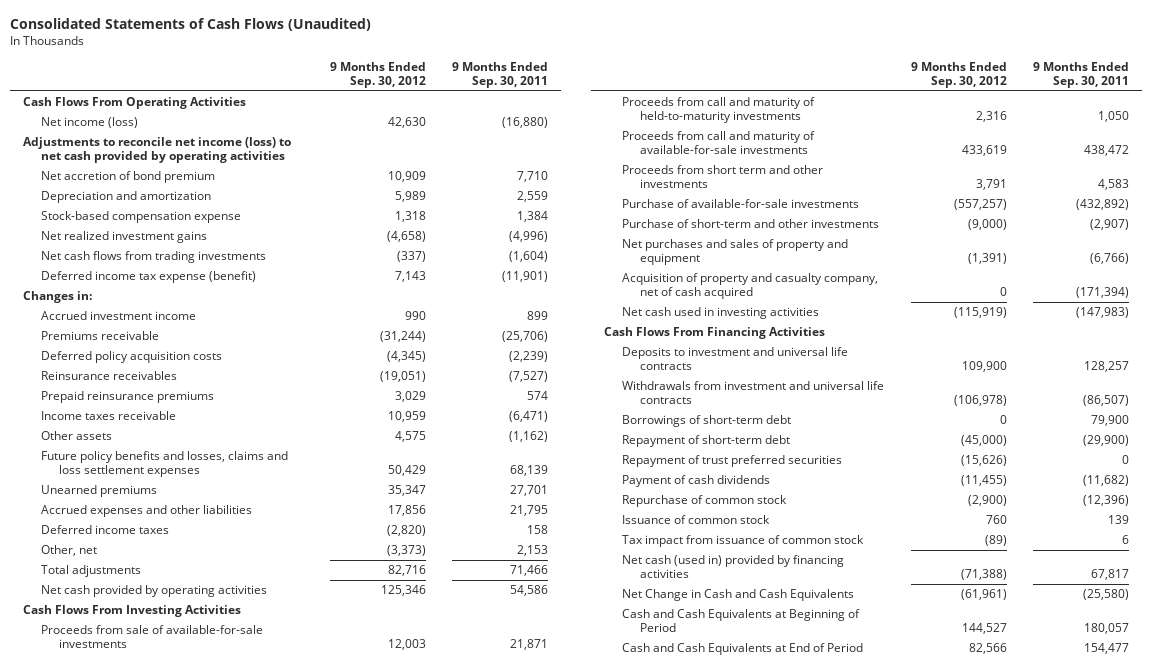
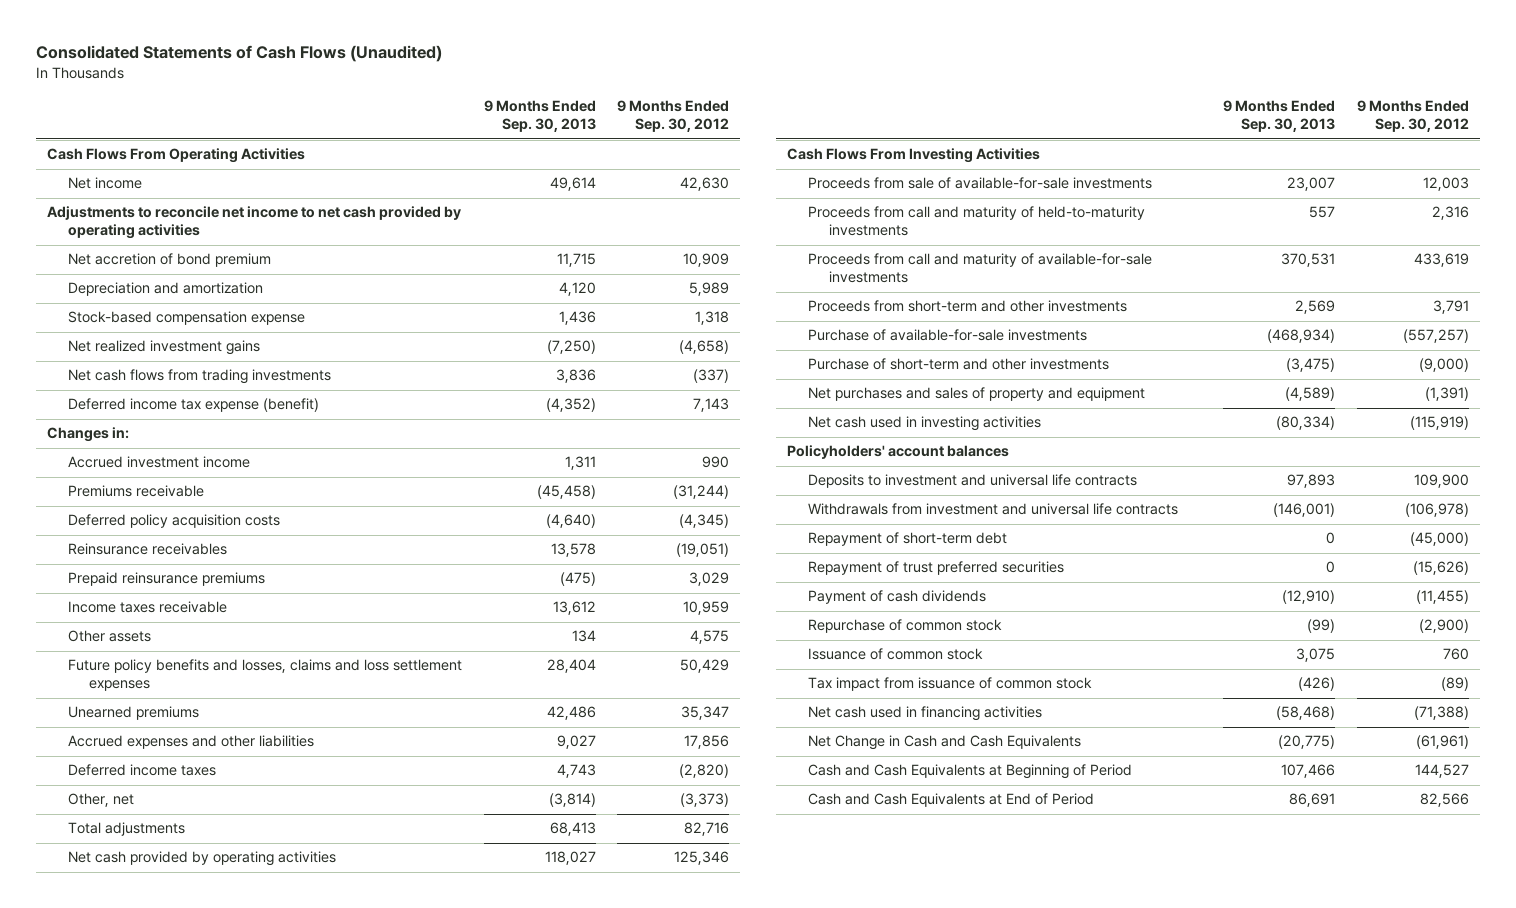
[452,61,549,88] 9 Months Ended Sep. 30, 2011 -> none
none -> [483,100,596,133] 9 Months Ended Sep. 30, 2013
[41,117,139,129] Net income (loss) -> [68,177,143,190] Net income
[23,137,292,164] Adjustments to reconcile net income (loss) to net cash provided by operating activities -> [46,206,461,240] Adjustments to reconcile net income to net cash provided by operating activities
[622,165,824,189] Proceeds from short term and other investments -> [807,300,1127,313] Proceeds from short-term and other investments
[622,273,879,300] Acquisition of property and casualty company, net of cash acquired -> none
[604,327,826,340] Cash Flows From Financing Activities -> none
none -> [786,445,1009,460] Policyholders' account balances
[622,415,792,428] Borrowings of short-term debt -> none
[622,555,845,579] Net cash (used in) provided by financing activities -> [807,706,1042,722] Net cash used in financing activities

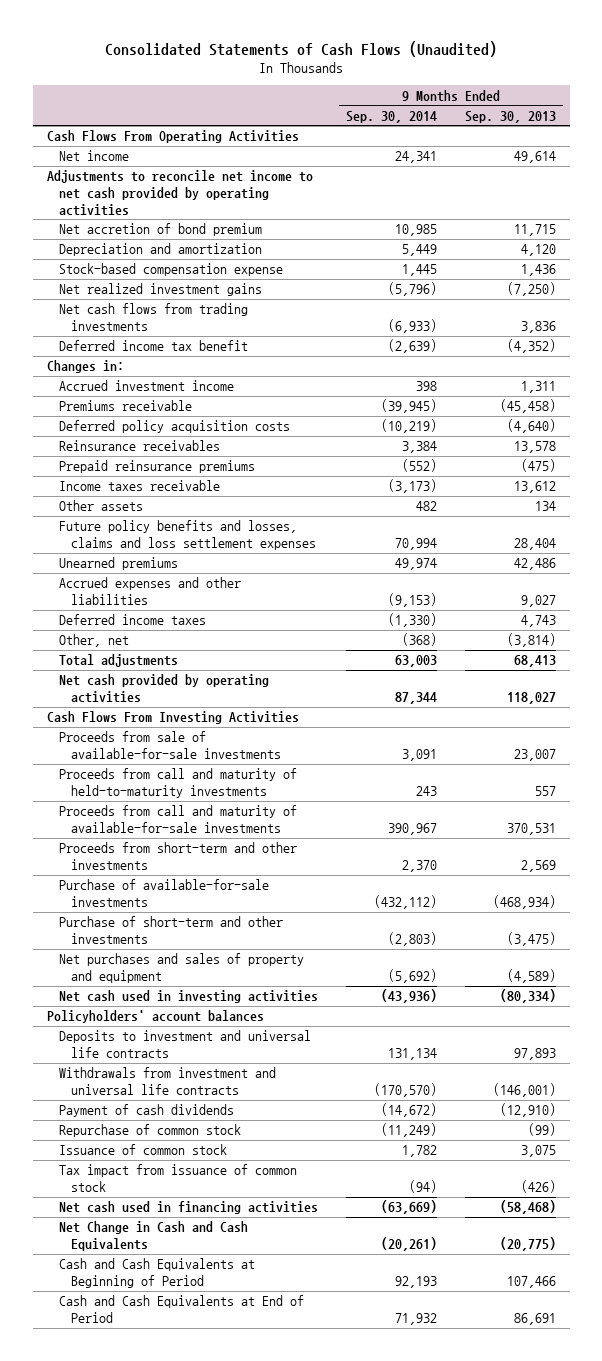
[617,100,730,133] 9 Months Ended Sep. 30, 2012 -> none
none -> [345,110,437,123] Sep. 30, 2014
[68,398,320,413] Deferred income tax expense (benefit) -> [58,340,248,352] Deferred income tax benefit
[807,532,1007,547] Repayment of short-term debt -> none
[807,561,1064,576] Repayment of trust preferred securities -> none

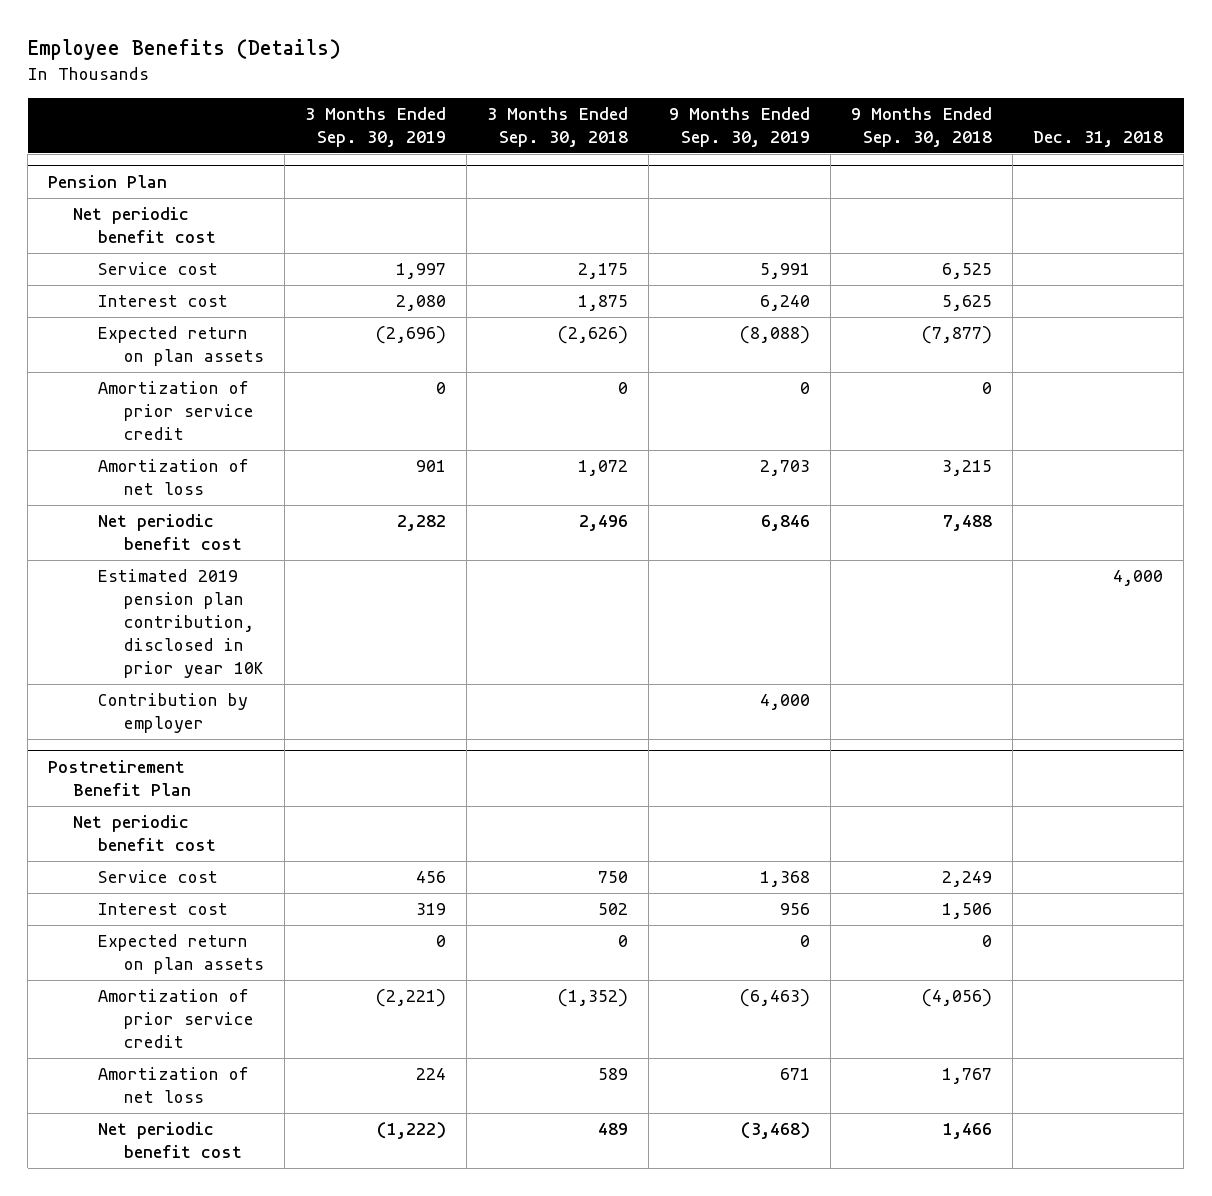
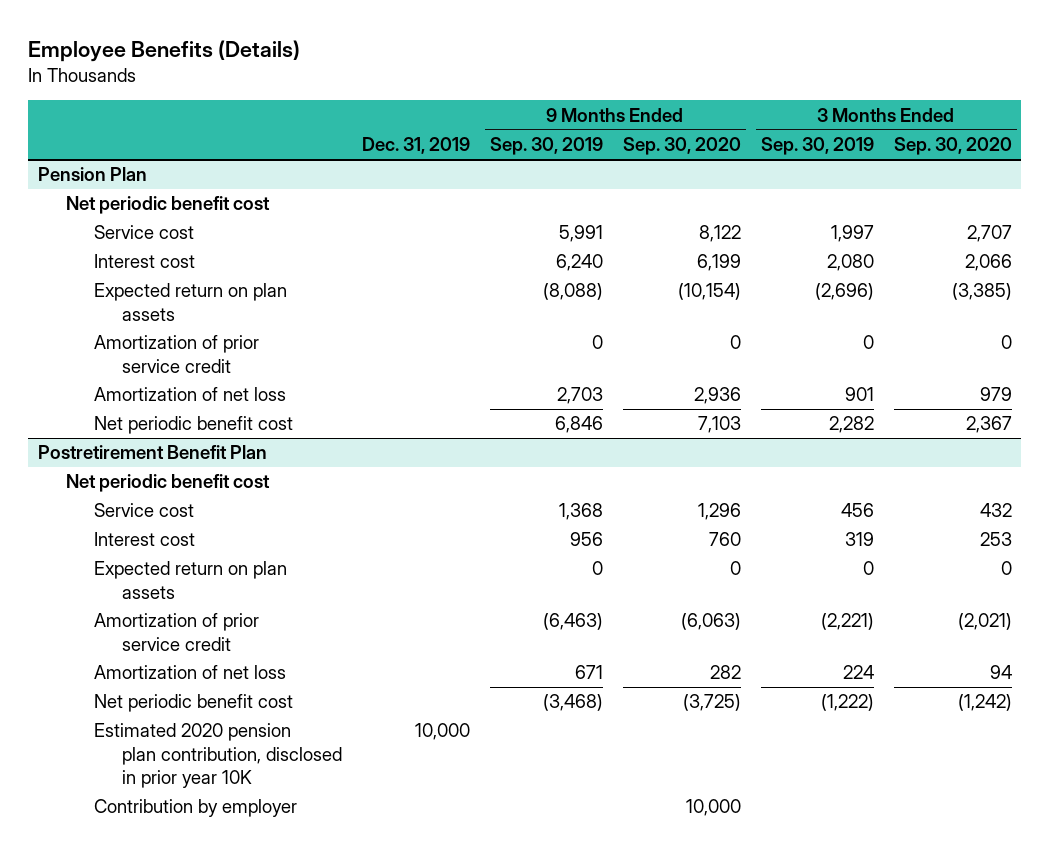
[486,106,628,147] 3 Months Ended Sep. 30, 2018 -> none
[851,106,993,147] 9 Months Ended Sep. 30, 2018 -> none
[1033,130,1164,147] Dec. 31, 2018 -> none
none -> [362,137,471,155] Dec. 31, 2019
none -> [622,137,741,156] Sep. 30, 2020
none -> [893,137,1012,156] Sep. 30, 2020
[98,569,264,678] Estimated 2019 pension plan contribution, disclosed in prior year 10K -> none
[98,693,249,734] Contribution by employer -> none
none -> [94,723,343,788] Estimated 2020 pension plan contribution, disclosed in prior year 10K
none -> [94,799,298,818] Contribution by employer

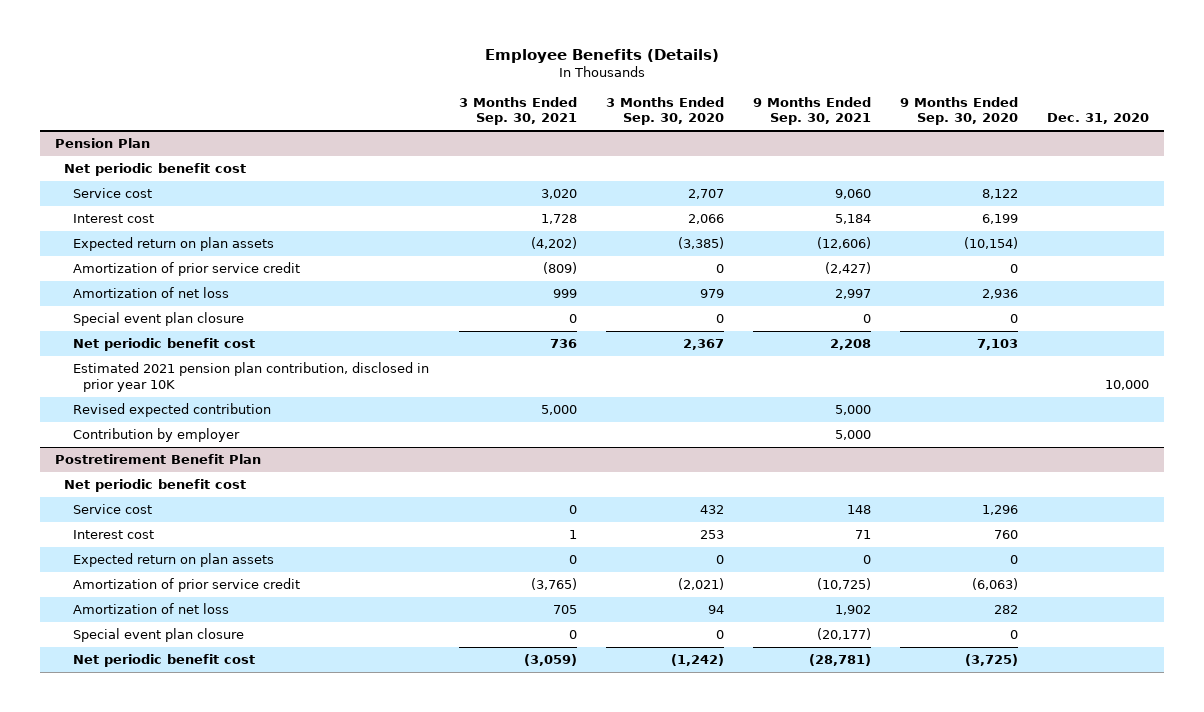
[362,137,471,155] Dec. 31, 2019 -> none
[489,137,603,156] Sep. 30, 2019 -> none
[760,137,874,156] Sep. 30, 2019 -> none
none -> [458,96,577,126] 3 Months Ended Sep. 30, 2021
none -> [752,96,871,126] 9 Months Ended Sep. 30, 2021
none -> [1047,113,1150,125] Dec. 31, 2020
none -> [73,312,245,327] Special event plan closure
none -> [73,362,430,392] Estimated 2021 pension plan contribution, disclosed in prior year 10K
none -> [73,403,272,418] Revised expected contribution
none -> [73,428,241,443] Contribution by employer
none -> [73,628,245,643] Special event plan closure
[94,723,343,788] Estimated 2020 pension plan contribution, disclosed in prior year 10K -> none
[94,799,298,818] Contribution by employer -> none

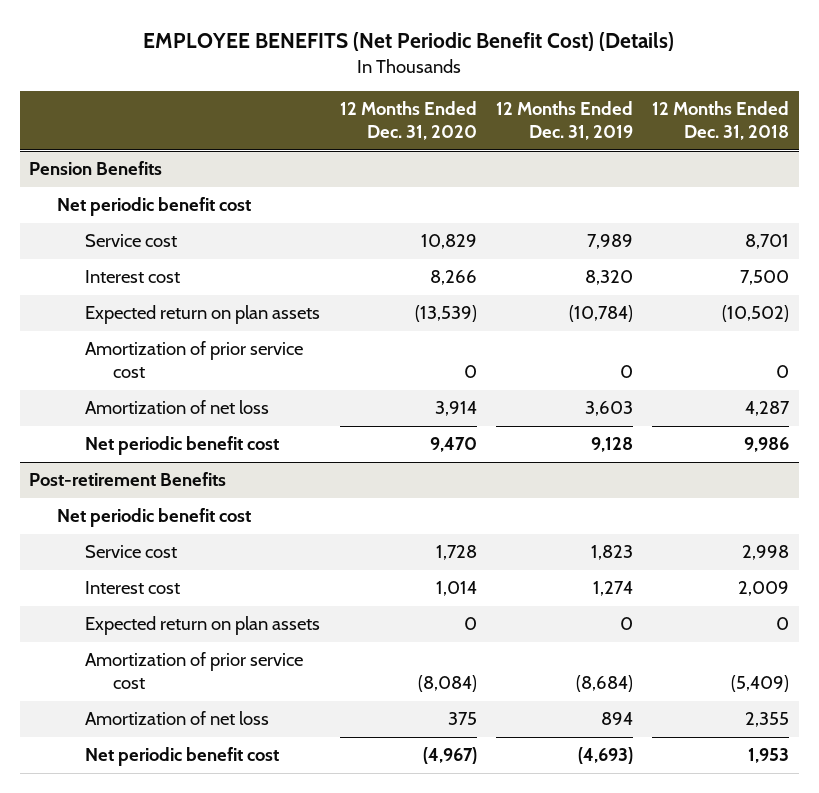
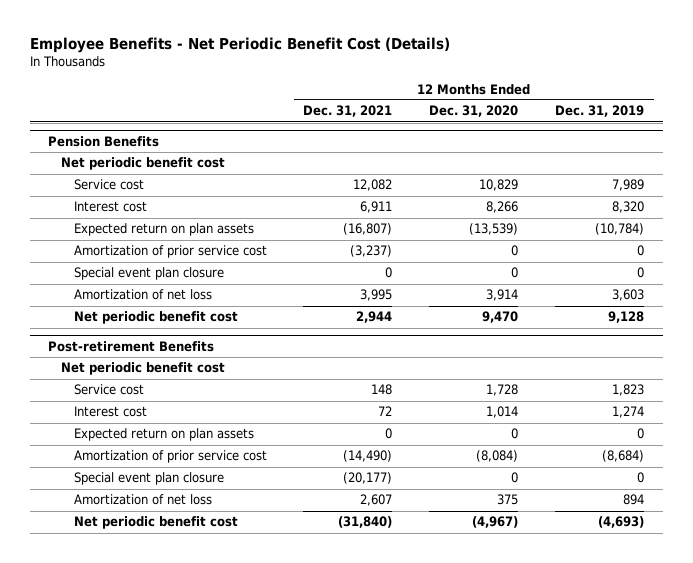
[143,31,675,51] EMPLOYEE BENEFITS (Net Periodic Benefit Cost) (Details) -> [29,37,450,54] Employee Benefits - Net Periodic Benefit Cost (Details)
[652,100,790,141] 12 Months Ended Dec. 31, 2018 -> none
none -> [303,105,393,118] Dec. 31, 2021
none -> [73,267,224,281] Special event plan closure
none -> [73,472,224,486] Special event plan closure

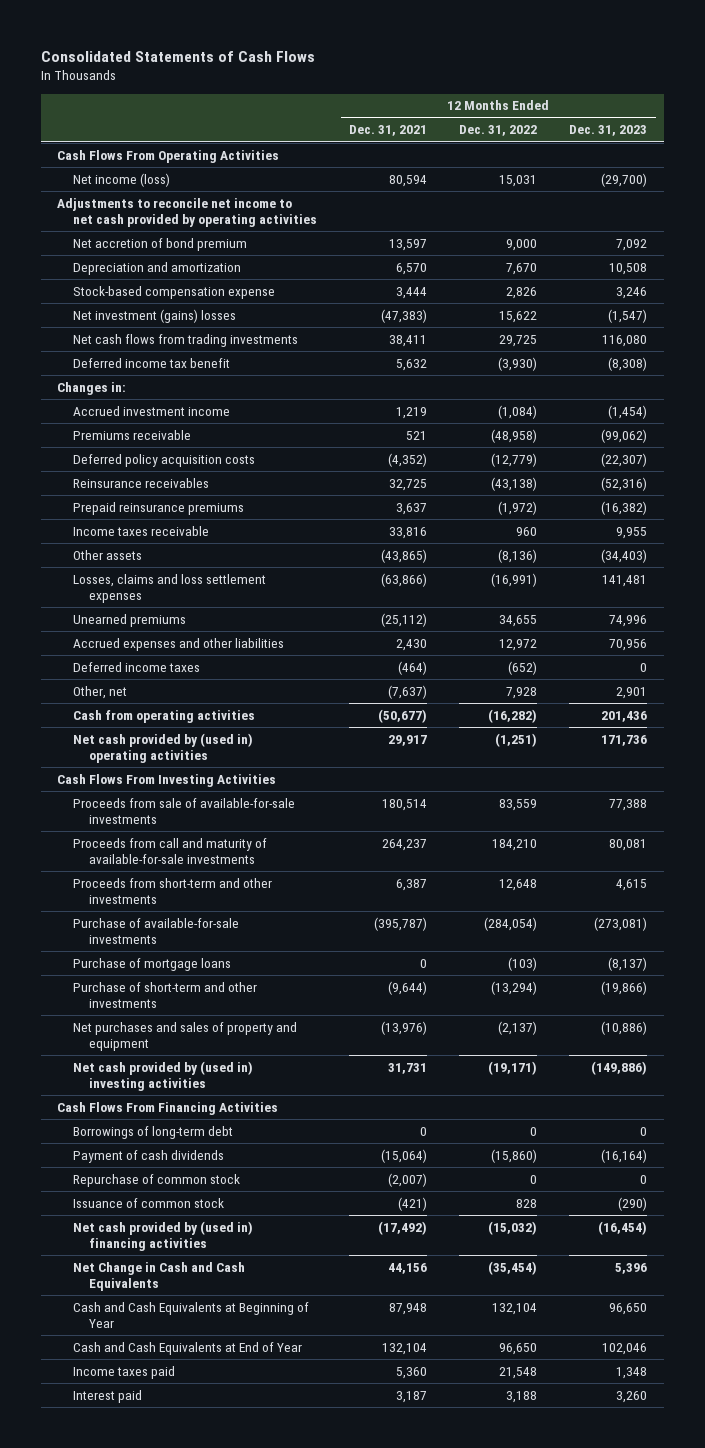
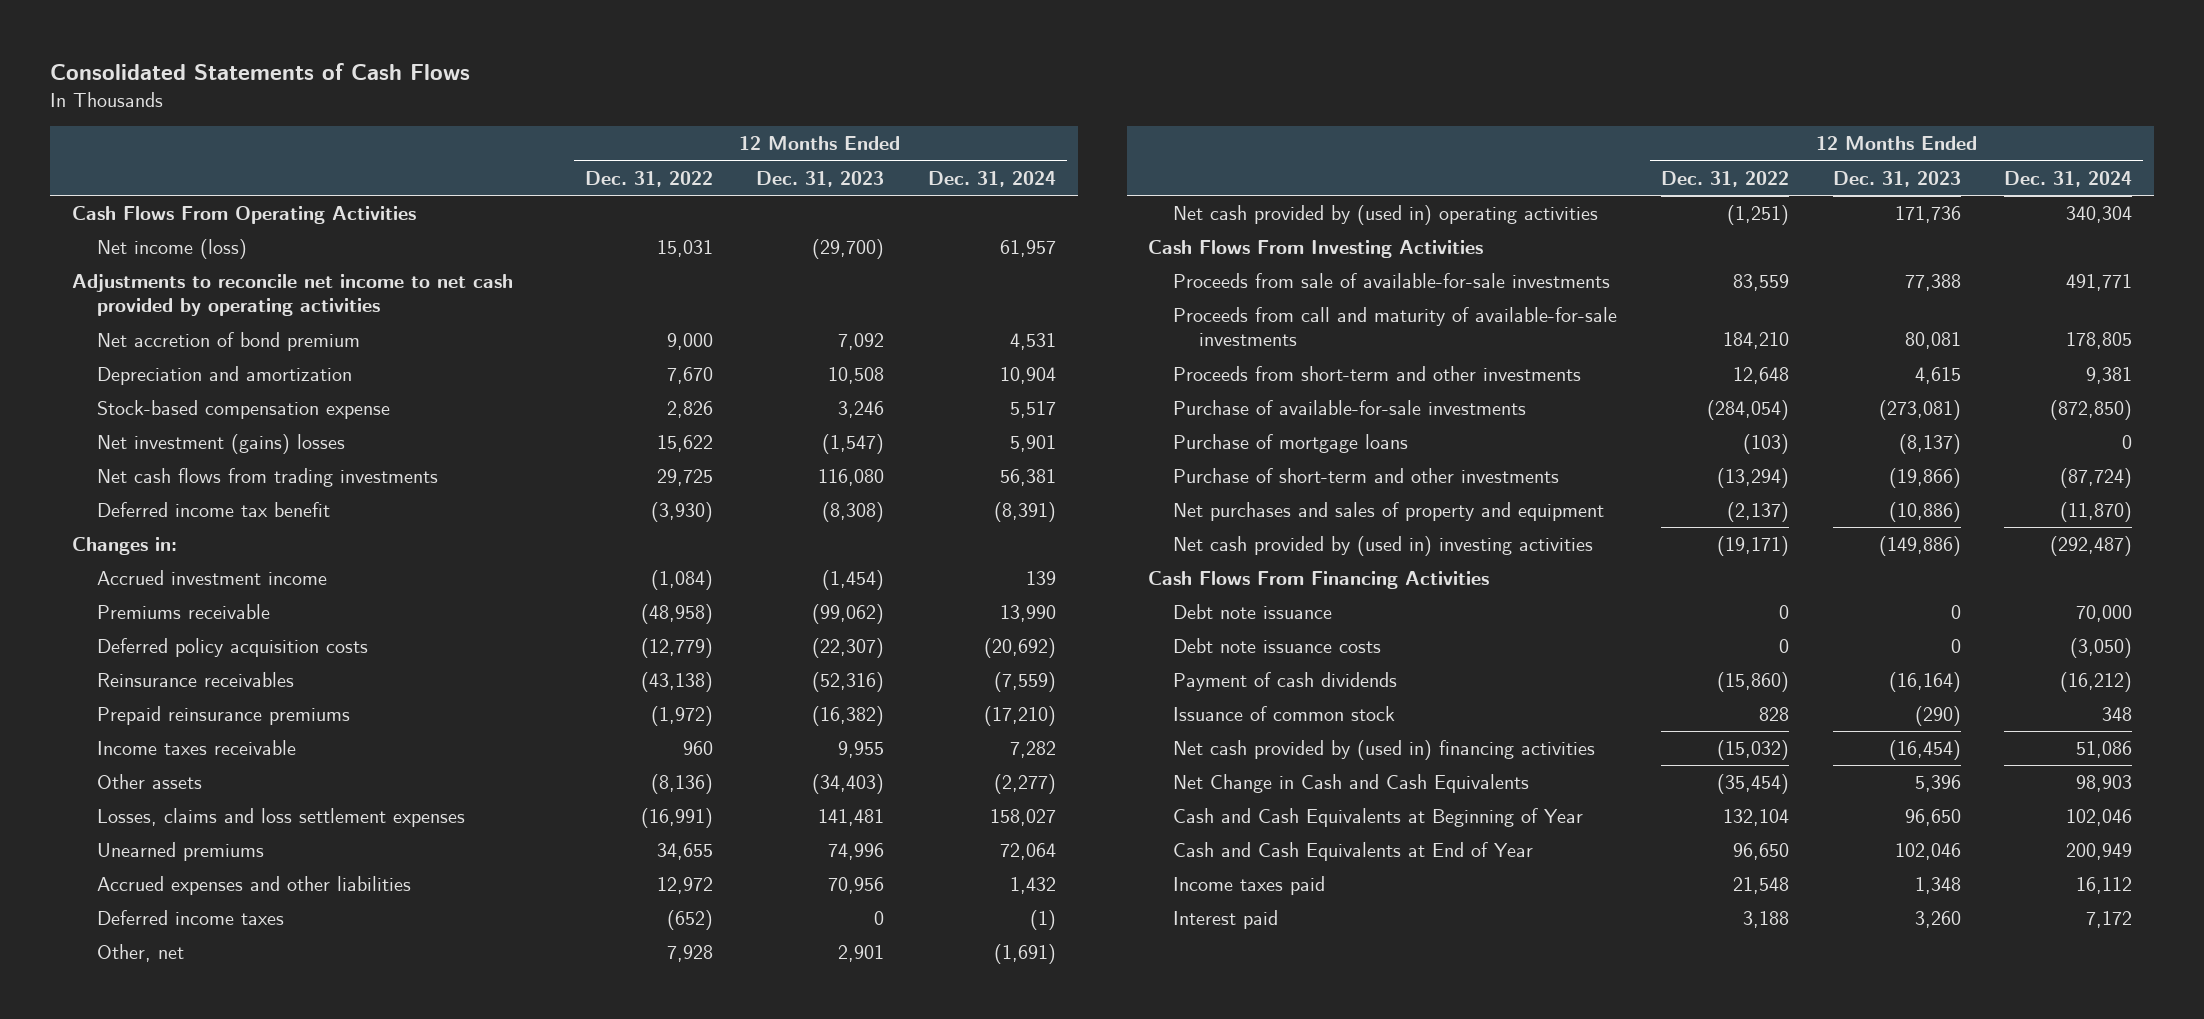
[349,125,428,137] Dec. 31, 2021 -> none
none -> [927,170,1056,187] Dec. 31, 2024
[73,709,256,723] Cash from operating activities -> none
[73,1125,234,1139] Borrowings of long-term debt -> none
none -> [1173,604,1333,620] Debt note issuance
none -> [1173,638,1382,654] Debt note issuance costs
[73,1173,241,1187] Repurchase of common stock -> none

